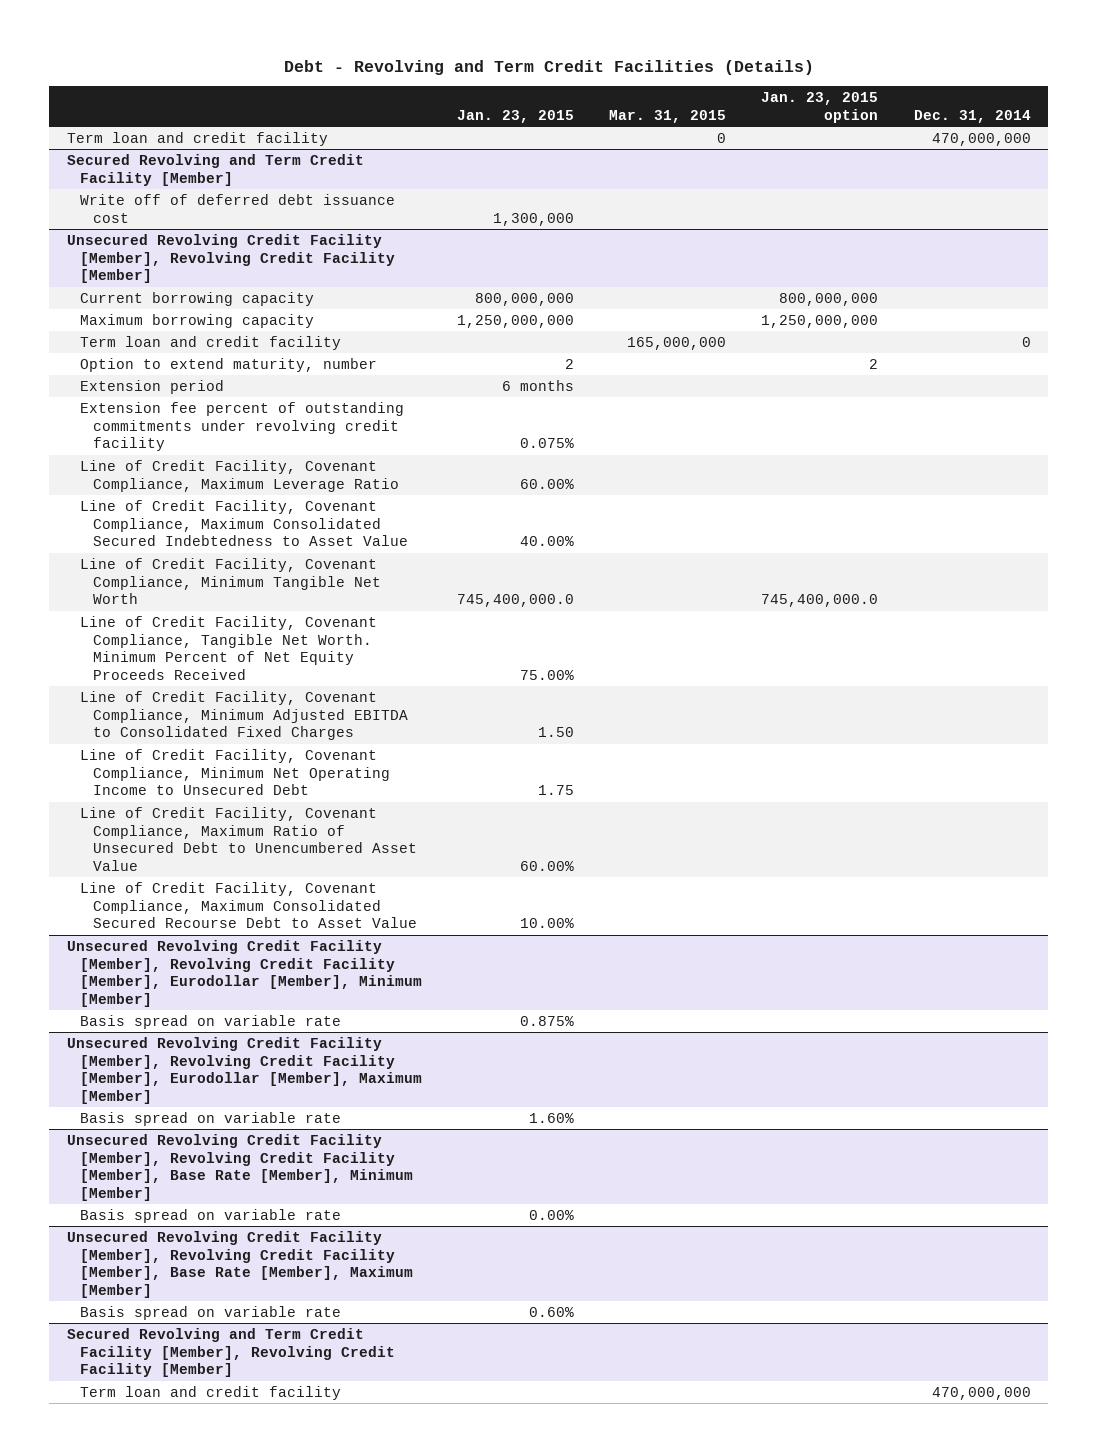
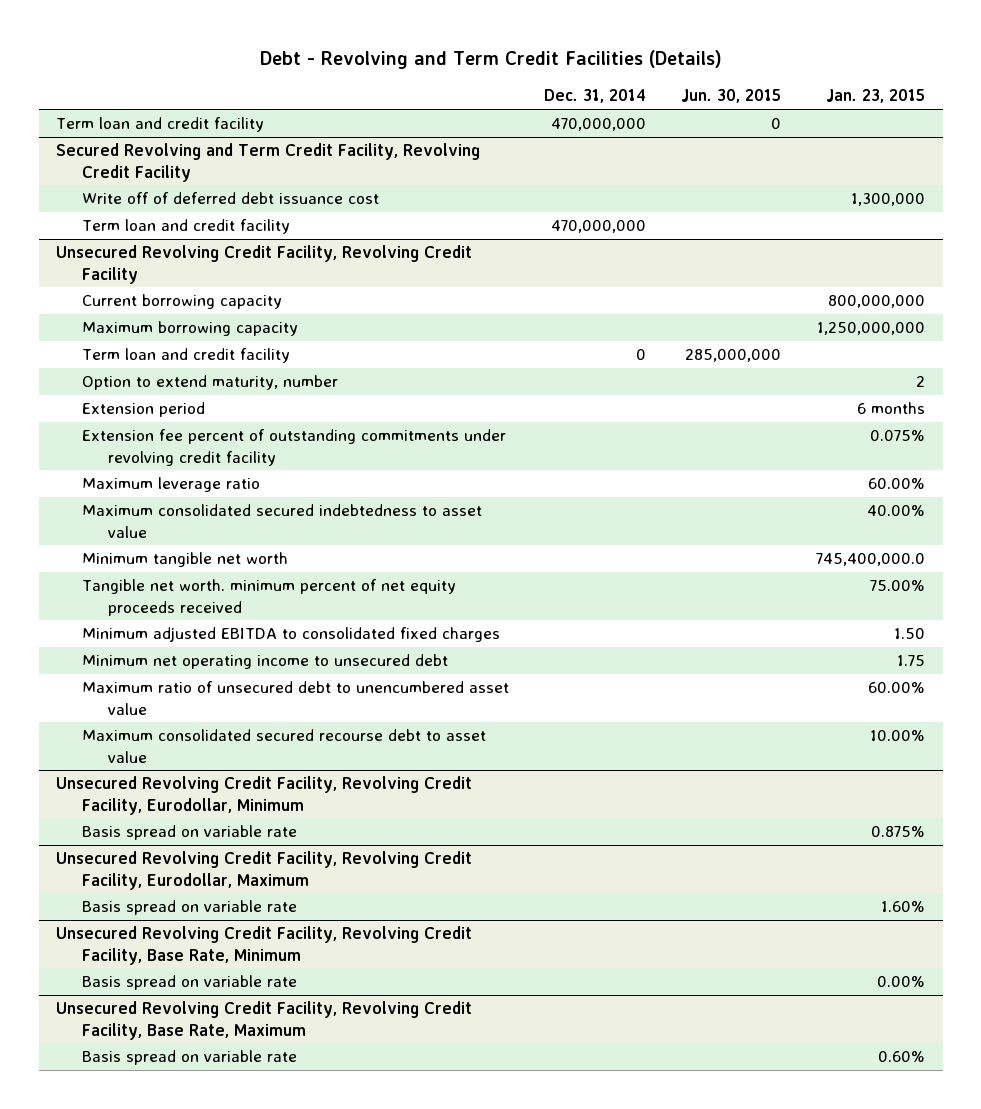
[609,109,727,123] Mar. 31, 2015 -> none
[761,91,879,123] Jan. 23, 2015 option -> none
none -> [681,89,782,104] Jun. 30, 2015
[67,153,365,186] Secured Revolving and Term Credit Facility [Member] -> [56,143,481,182] Secured Revolving and Term Credit Facility, Revolving Credit Facility
none -> [82,219,291,235] Term loan and credit facility
[67,233,396,284] Unsecured Revolving Credit Facility [Member], Revolving Credit Facility [Member] -> [56,245,473,284] Unsecured Revolving Credit Facility, Revolving Credit Facility
[80,459,400,492] Line of Credit Facility, Covenant Compliance, Maximum Leverage Ratio -> [82,477,261,493] Maximum leverage ratio
[80,499,409,547] Line of Credit Facility, Covenant Compliance, Maximum Consolidated Secured Indebtedness to Asset Value -> [82,504,483,538] Maximum consolidated secured indebtedness to asset value
[80,557,382,605] Line of Credit Facility, Covenant Compliance, Minimum Tangible Net Worth -> [82,552,289,568] Minimum tangible net worth
[80,615,378,680] Line of Credit Facility, Covenant Compliance, Tangible Net Worth. Minimum Percent of Net Equity Proceeds Received -> [82,579,457,616] Tangible net worth. minimum percent of net equity proceeds received
[80,690,409,741] Line of Credit Facility, Covenant Compliance, Minimum Adjusted EBITDA to Consolidated Fixed Charges -> [82,627,501,643] Minimum adjusted EBITDA to consolidated fixed charges
[80,748,391,796] Line of Credit Facility, Covenant Compliance, Minimum Net Operating Income to Unsecured Debt -> [82,654,449,670] Minimum net operating income to unsecured debt
[80,806,418,871] Line of Credit Facility, Covenant Compliance, Maximum Ratio of Unsecured Debt to Unencumbered Asset Value -> [82,681,510,715] Maximum ratio of unsecured debt to unencumbered asset value
[80,881,418,929] Line of Credit Facility, Covenant Compliance, Maximum Consolidated Secured Recourse Debt to Asset Value -> [82,729,487,763] Maximum consolidated secured recourse debt to asset value
[67,939,423,1007] Unsecured Revolving Credit Facility [Member], Revolving Credit Facility [Member], Eurodollar [Member], Minimum [Member] -> [56,776,473,815] Unsecured Revolving Credit Facility, Revolving Credit Facility, Eurodollar, Minimum
[67,1036,423,1104] Unsecured Revolving Credit Facility [Member], Revolving Credit Facility [Member], Eurodollar [Member], Maximum [Member] -> [56,851,473,890] Unsecured Revolving Credit Facility, Revolving Credit Facility, Eurodollar, Maximum
[67,1133,414,1201] Unsecured Revolving Credit Facility [Member], Revolving Credit Facility [Member], Base Rate [Member], Minimum [Member] -> [56,926,473,965] Unsecured Revolving Credit Facility, Revolving Credit Facility, Base Rate, Minimum
[67,1230,414,1298] Unsecured Revolving Credit Facility [Member], Revolving Credit Facility [Member], Base Rate [Member], Maximum [Member] -> [56,1001,473,1040] Unsecured Revolving Credit Facility, Revolving Credit Facility, Base Rate, Maximum
[67,1327,396,1378] Secured Revolving and Term Credit Facility [Member], Revolving Credit Facility [Member] -> none
[80,1385,342,1400] Term loan and credit facility -> none

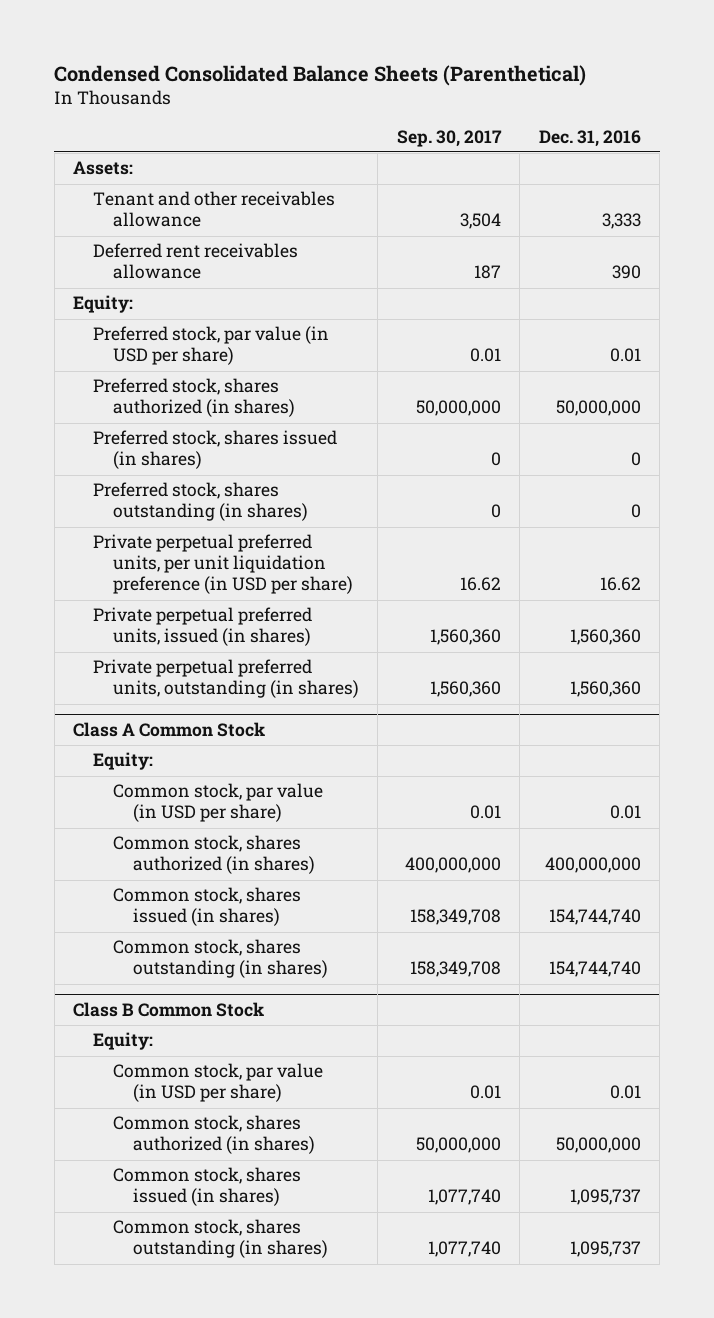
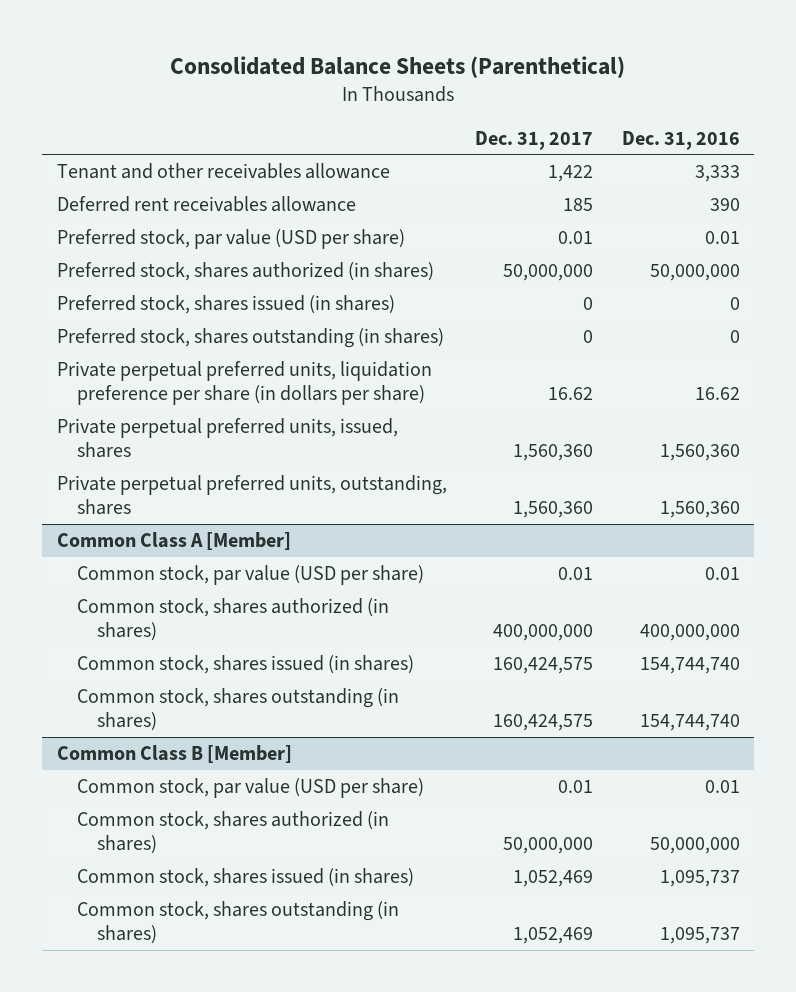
[54,64,587,86] Condensed Consolidated Balance Sheets (Parenthetical) -> [170,55,626,78] Consolidated Balance Sheets (Parenthetical)
[396,129,502,147] Sep. 30, 2017 -> none
none -> [475,130,594,150] Dec. 31, 2017
[72,161,133,176] Assets: -> none
[72,295,133,314] Equity: -> none
[93,326,330,366] Preferred stock, par value (in USD per share) -> [56,229,405,250] Preferred stock, par value (USD per share)
[93,752,154,771] Equity: -> none
[93,534,354,595] Private perpetual preferred units, per unit liquidation preference (in USD per share) -> [56,361,432,405] Private perpetual preferred units, liquidation preference per share (in dollars per share)
[93,607,313,647] Private perpetual preferred units, issued (in shares) -> [56,418,398,458] Private perpetual preferred units, issued, shares
[93,659,360,699] Private perpetual preferred units, outstanding (in shares) -> [56,475,447,515] Private perpetual preferred units, outstanding, shares
[72,721,265,737] Class A Common Stock -> [56,532,291,551] Common Class A [Member]
[113,783,324,823] Common stock, par value (in USD per share) -> [77,565,425,586] Common stock, par value (USD per share)
[93,1032,154,1051] Equity: -> none
[72,1001,264,1017] Class B Common Stock -> [56,745,292,764] Common Class B [Member]
[113,1063,324,1103] Common stock, par value (in USD per share) -> [77,778,425,799] Common stock, par value (USD per share)

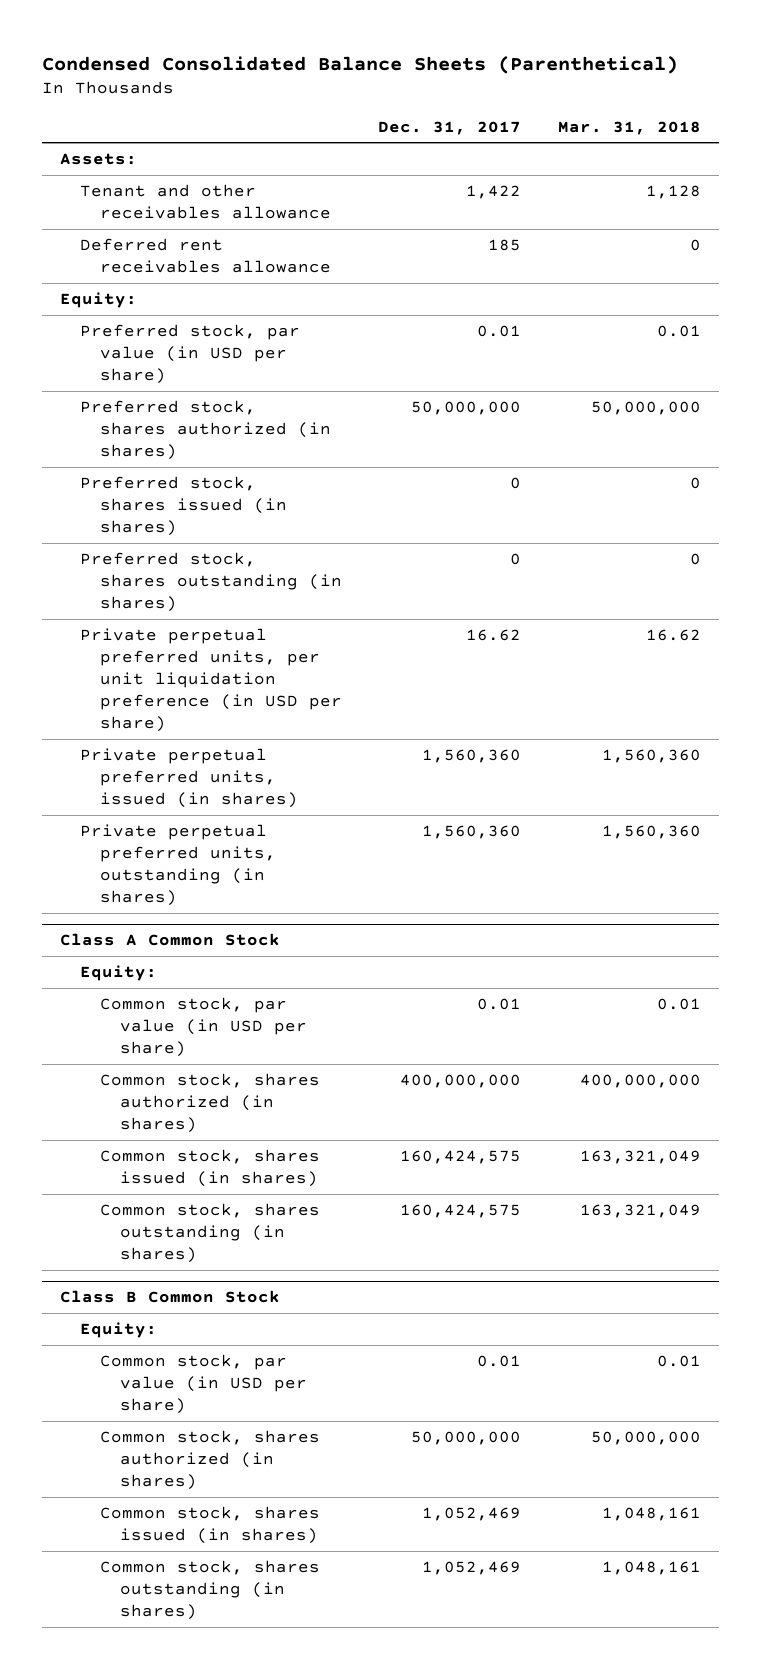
[170,55,626,78] Consolidated Balance Sheets (Parenthetical) -> [42,55,679,74] Condensed Consolidated Balance Sheets (Parenthetical)
[621,130,740,150] Dec. 31, 2016 -> none
none -> [557,120,701,135] Mar. 31, 2018
none -> [60,152,138,165] Assets:
none -> [60,291,138,308] Equity:
[56,229,405,250] Preferred stock, par value (USD per share) -> [80,323,301,385] Preferred stock, par value (in USD per share)
[56,361,432,405] Private perpetual preferred units, liquidation preference per share (in dollars per share) -> [80,627,343,733] Private perpetual preferred units, per unit liquidation preference (in USD per share)
[56,418,398,458] Private perpetual preferred units, issued, shares -> [80,747,299,809] Private perpetual preferred units, issued (in shares)
[56,475,447,515] Private perpetual preferred units, outstanding, shares -> [80,823,277,907] Private perpetual preferred units, outstanding (in shares)
[56,532,291,551] Common Class A [Member] -> [60,932,281,946] Class A Common Stock
none -> [80,964,158,981] Equity:
[77,565,425,586] Common stock, par value (USD per share) -> [100,996,307,1058] Common stock, par value (in USD per share)
[56,745,292,764] Common Class B [Member] -> [60,1289,281,1303] Class B Common Stock
none -> [80,1321,158,1338] Equity:
[77,778,425,799] Common stock, par value (USD per share) -> [100,1353,307,1415] Common stock, par value (in USD per share)

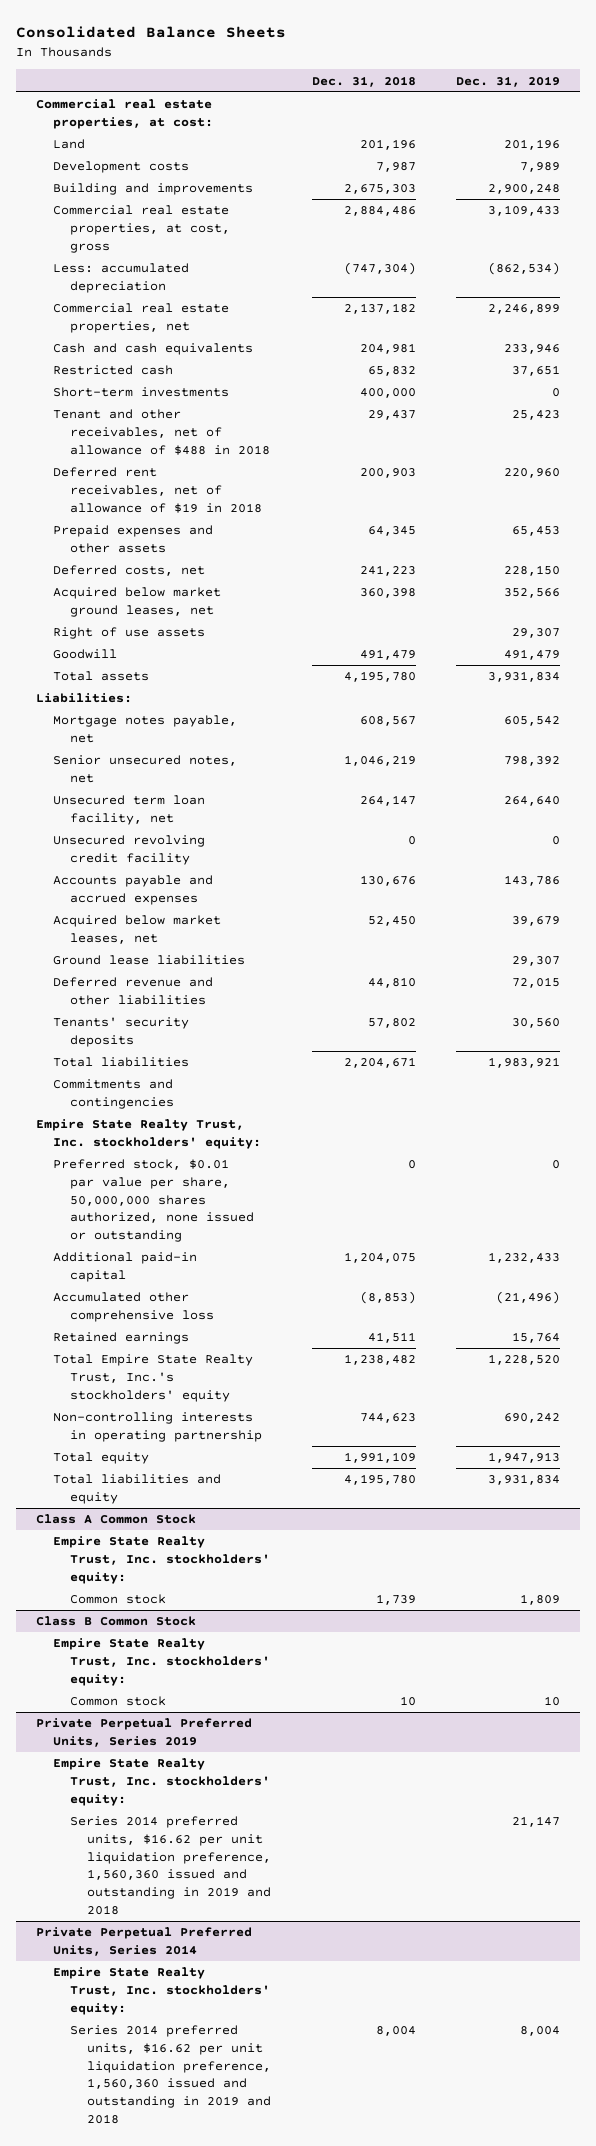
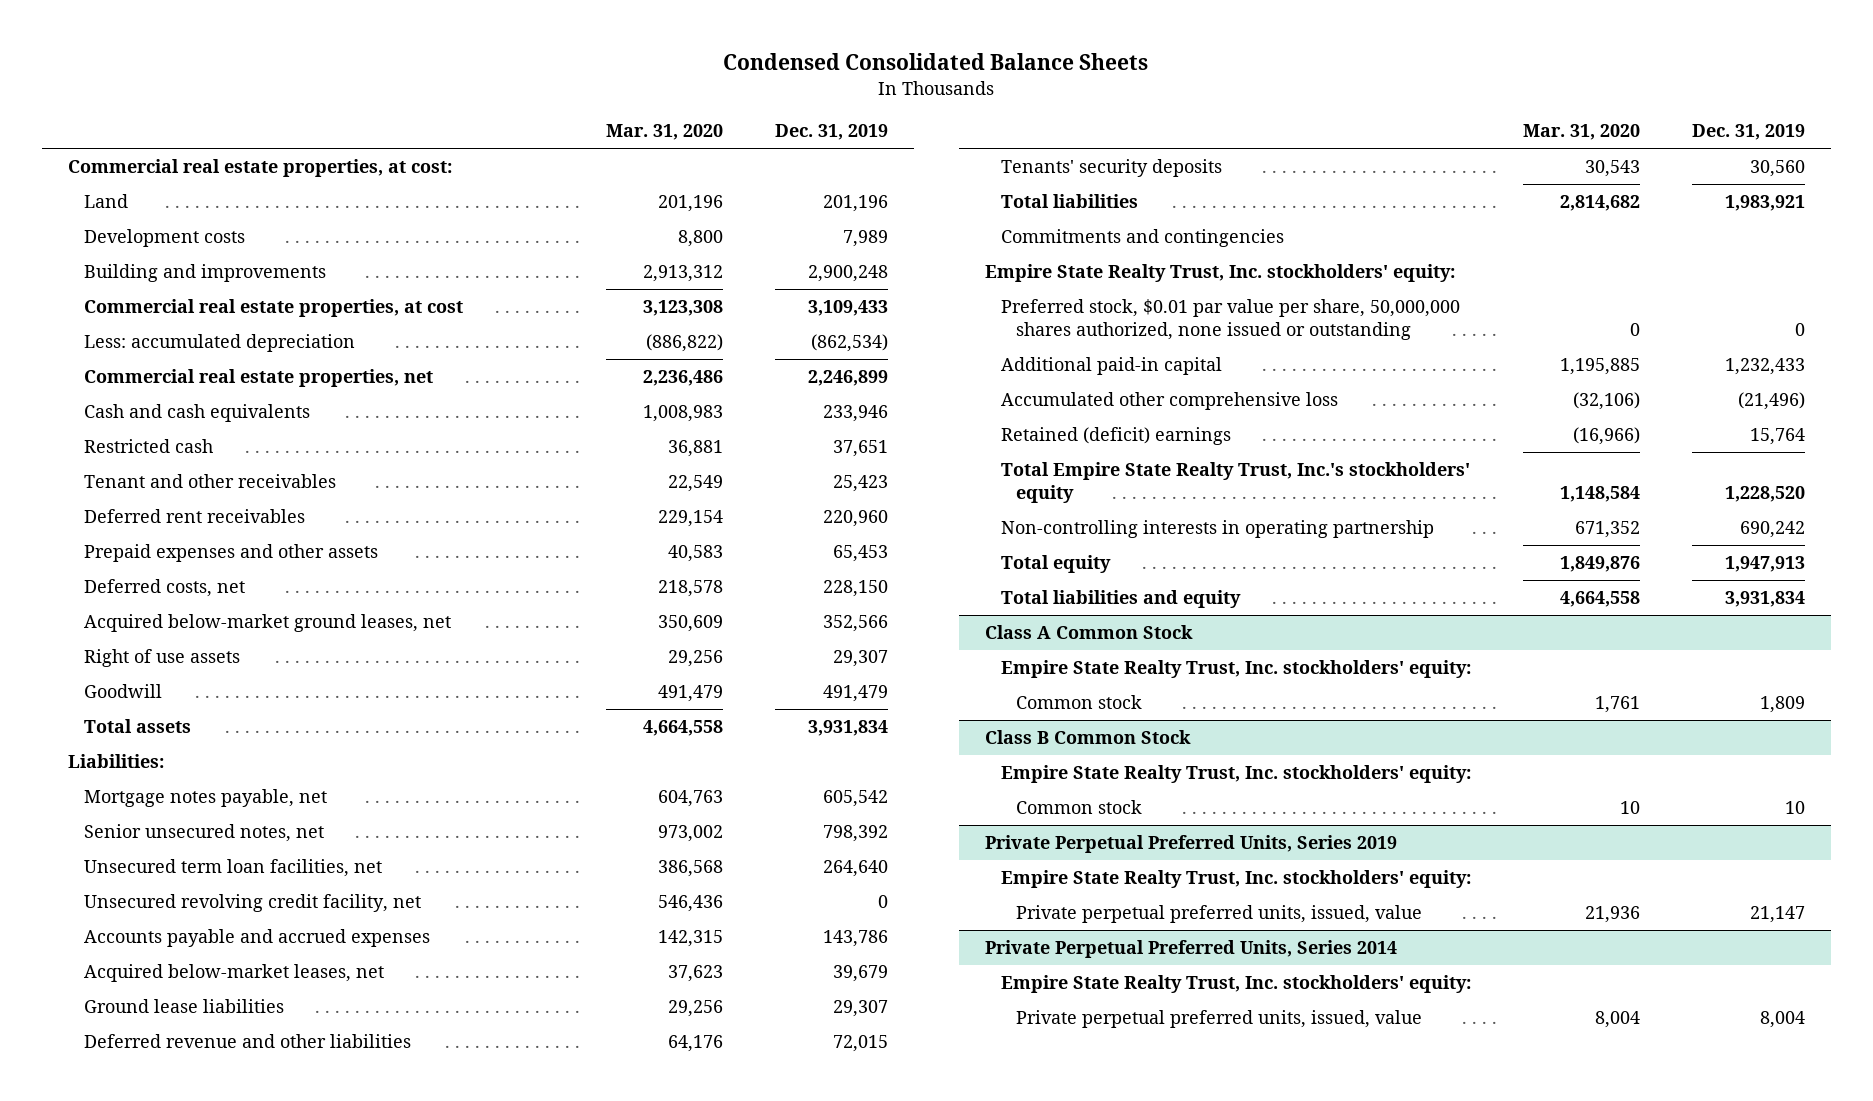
[15,26,286,39] Consolidated Balance Sheets -> [723,53,1149,71] Condensed Consolidated Balance Sheets
[311,75,416,87] Dec. 31, 2018 -> none
none -> [605,124,723,141] Mar. 31, 2020
[53,205,231,253] Commercial real estate properties, at cost, gross -> [83,299,463,318] Commercial real estate properties, at cost
[53,387,230,398] Short-term investments -> none
[53,409,271,455] Tenant and other receivables, net of allowance of $488 in 2018 -> [83,474,336,489] Tenant and other receivables
[53,467,263,513] Deferred rent receivables, net of allowance of $19 in 2018 -> [83,509,305,524] Deferred rent receivables
[53,587,222,617] Acquired below market ground leases, net -> [83,614,451,633] Acquired below-market ground leases, net
[53,795,206,825] Unsecured term loan facility, net -> [83,859,382,878] Unsecured term loan facilities, net
[53,835,206,865] Unsecured revolving credit facility -> [83,894,421,913] Unsecured revolving credit facility, net
[53,915,222,944] Acquired below market leases, net -> [83,964,384,983] Acquired below-market leases, net
[53,1332,190,1345] Retained earnings -> [1000,427,1231,446] Retained (deficit) earnings
[70,1816,272,1915] Series 2014 preferred units, $16.62 per unit liquidation preference, 1,560,360 issued and outstanding in 2019 and 2018 -> [1016,905,1423,924] Private perpetual preferred units, issued, value
[70,2025,272,2124] Series 2014 preferred units, $16.62 per unit liquidation preference, 1,560,360 issued and outstanding in 2019 and 2018 -> [1016,1010,1423,1029] Private perpetual preferred units, issued, value

